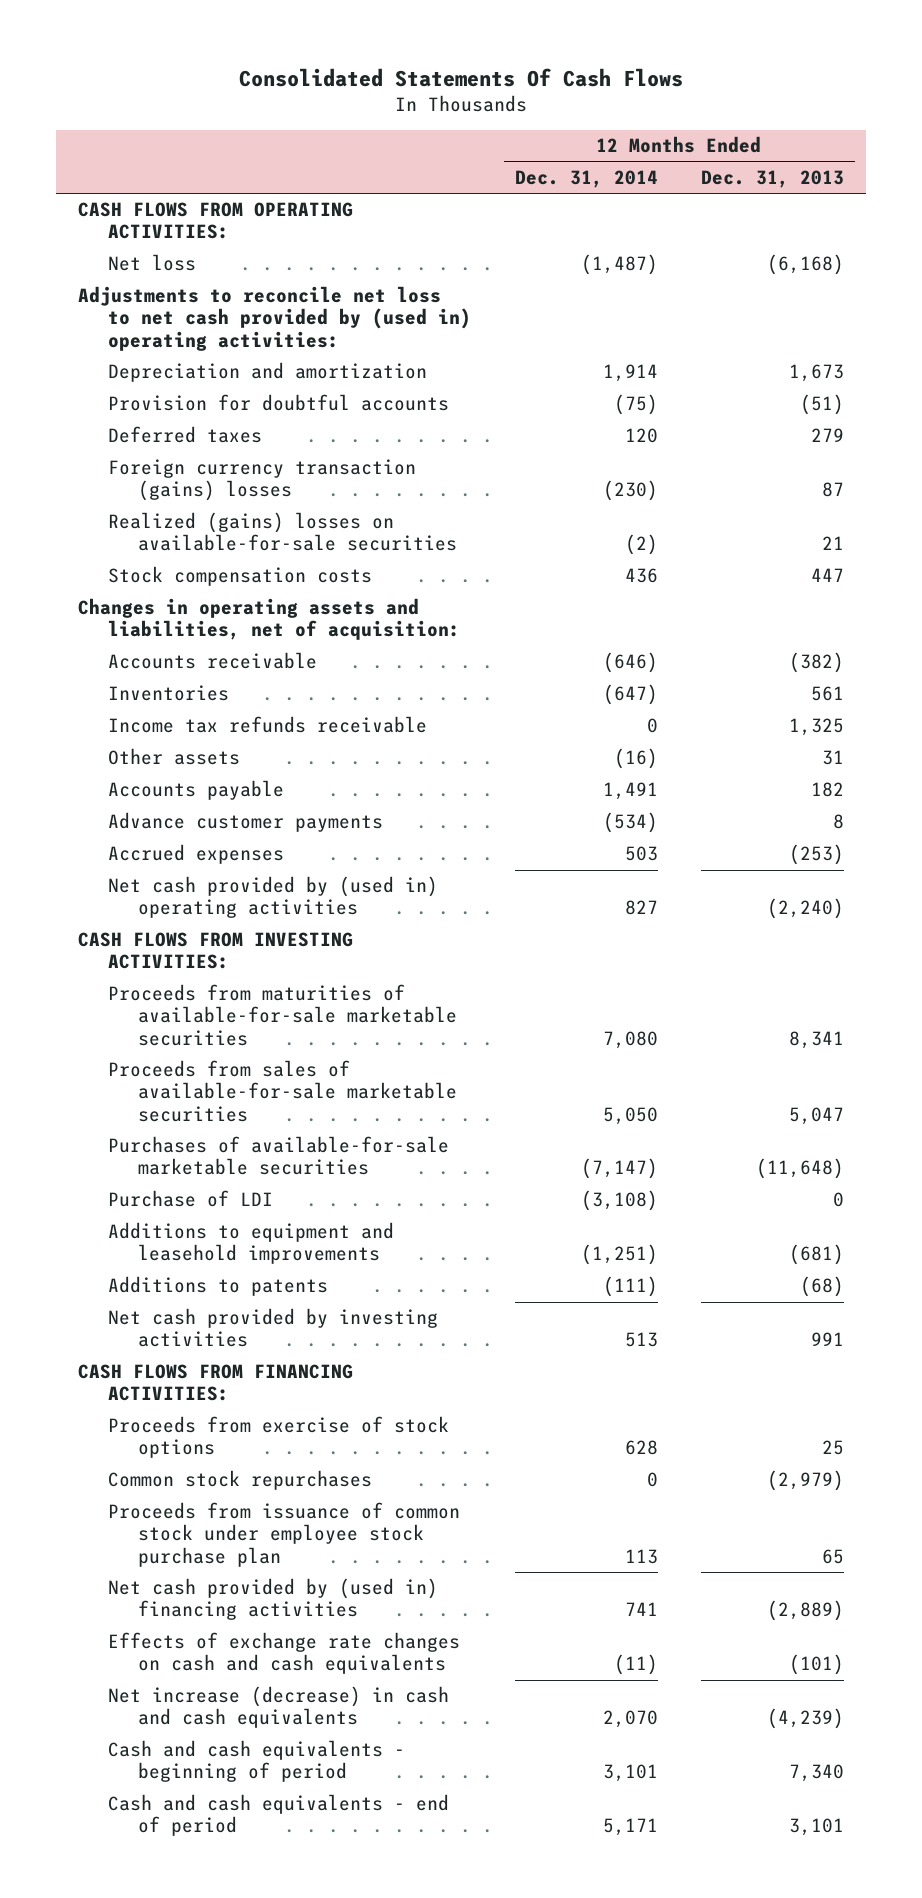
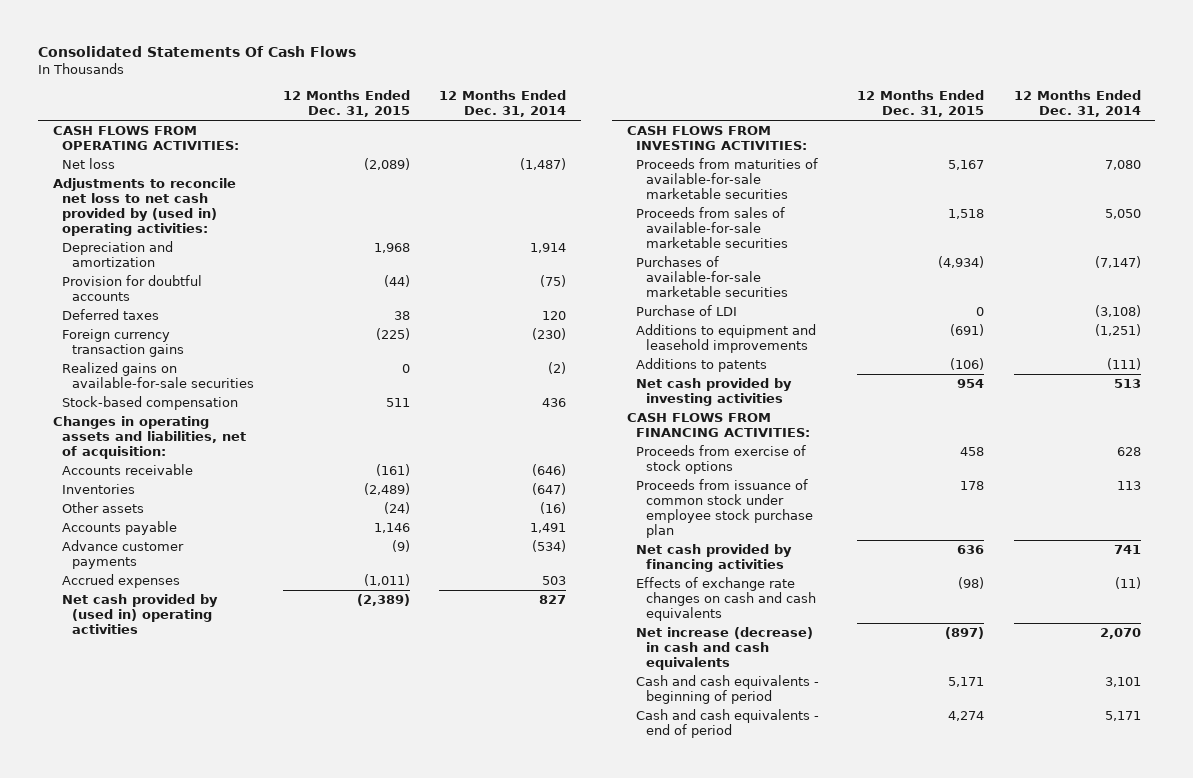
[700,170,844,189] Dec. 31, 2013 -> none
none -> [283,90,411,118] 12 Months Ended Dec. 31, 2015
[108,459,417,502] Foreign currency transaction (gains) losses -> [62,329,184,357] Foreign currency transaction gains
[108,512,458,552] Realized (gains) losses on available-for-sale securities -> [62,362,254,388] Realized gains on available-for-sale securities
[108,566,373,587] Stock compensation costs -> [62,396,239,411] Stock-based compensation
[108,716,428,734] Income tax refunds receivable -> none
[108,1470,373,1491] Common stock repurchases -> none
[108,1578,439,1621] Net cash provided by (used in) financing activities -> [636,544,793,572] Net cash provided by financing activities

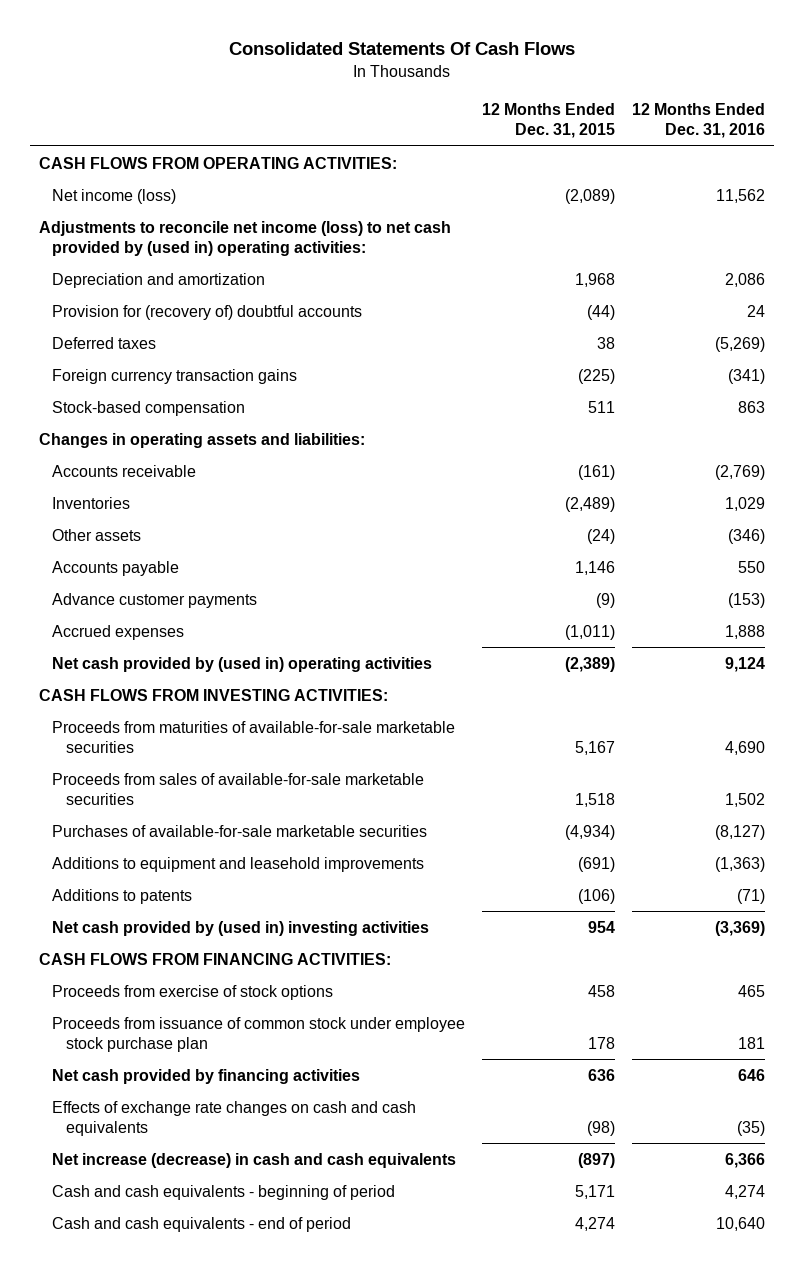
[439,90,567,118] 12 Months Ended Dec. 31, 2014 -> none
none -> [632,103,766,139] 12 Months Ended Dec. 31, 2016
[62,158,116,170] Net loss -> [52,188,177,204] Net income (loss)
[52,178,236,236] Adjustments to reconcile net loss to net cash provided by (used in) operating activities: -> [38,220,451,256] Adjustments to reconcile net income (loss) to net cash provided by (used in) operating activities:
[62,275,203,301] Provision for doubtful accounts -> [52,304,363,320] Provision for (recovery of) doubtful accounts
[62,362,254,388] Realized gains on available-for-sale securities -> none
[52,416,247,459] Changes in operating assets and liabilities, net of acquisition: -> [38,432,365,448] Changes in operating assets and liabilities:
[636,305,738,317] Purchase of LDI -> none
[636,378,793,406] Net cash provided by investing activities -> [52,920,430,936] Net cash provided by (used in) investing activities

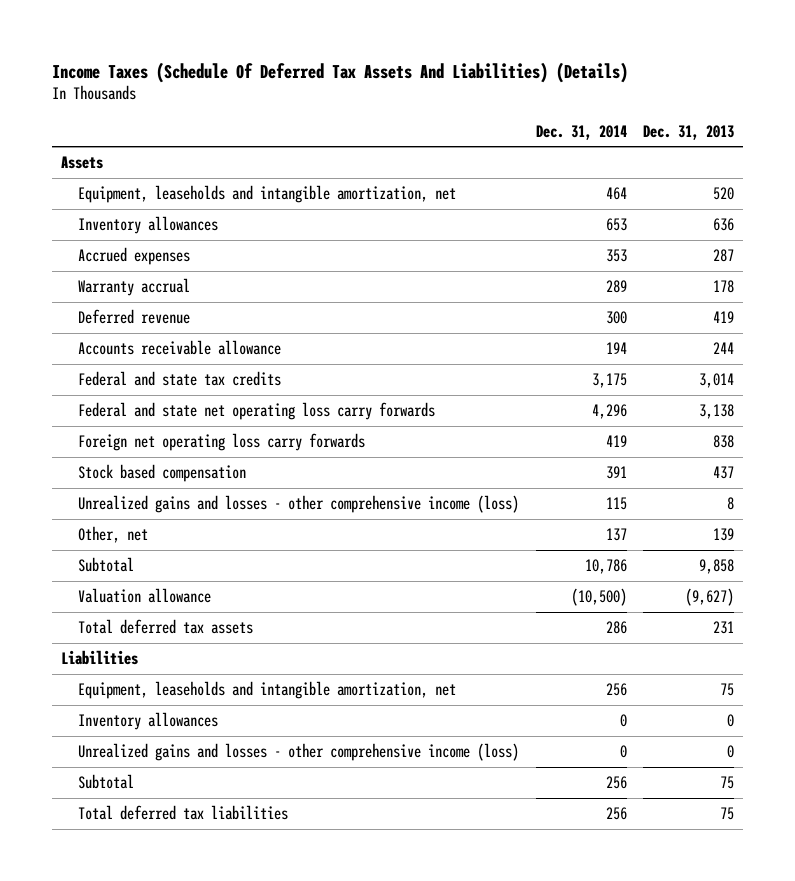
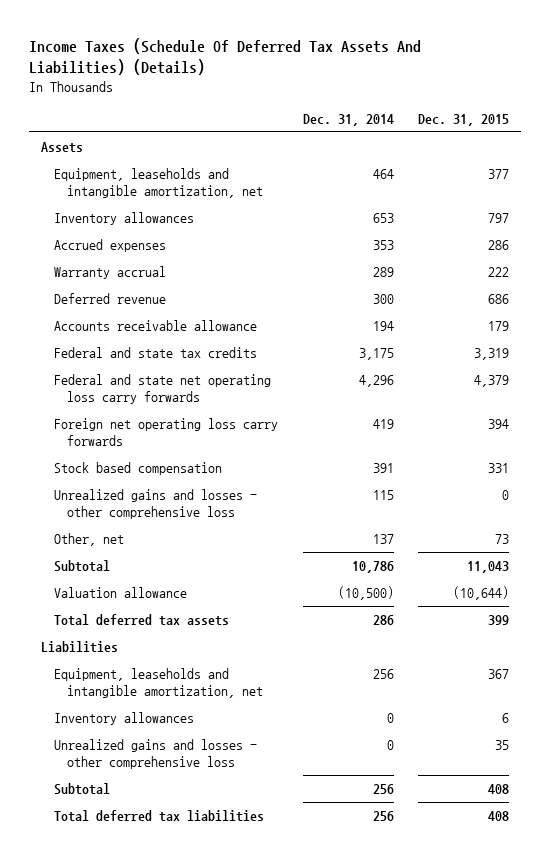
[643,124,735,140] Dec. 31, 2013 -> none
none -> [418,113,510,126] Dec. 31, 2015
[78,494,520,513] Unrealized gains and losses - other comprehensive income (loss) -> [54,488,258,519] Unrealized gains and losses - other comprehensive loss
[78,742,520,761] Unrealized gains and losses - other comprehensive income (loss) -> [54,738,258,769] Unrealized gains and losses - other comprehensive loss

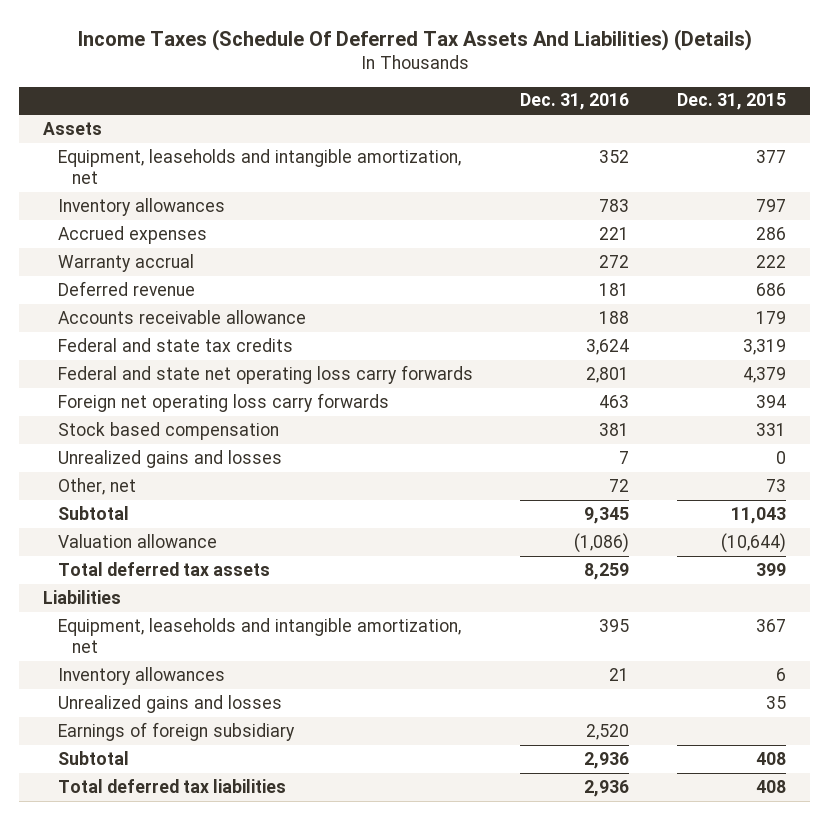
[302,113,394,126] Dec. 31, 2014 -> none
none -> [520,93,630,111] Dec. 31, 2016
[54,488,258,519] Unrealized gains and losses - other comprehensive loss -> [57,449,282,468] Unrealized gains and losses
[54,738,258,769] Unrealized gains and losses - other comprehensive loss -> [57,694,282,713] Unrealized gains and losses
none -> [57,721,295,741] Earnings of foreign subsidiary

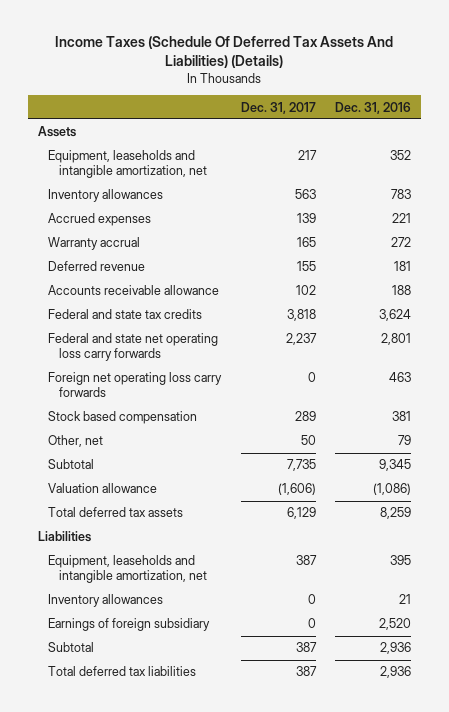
[677,93,787,111] Dec. 31, 2015 -> none
none -> [240,101,316,114] Dec. 31, 2017
[57,449,282,468] Unrealized gains and losses -> none
[609,478,630,492] 72 -> [398,435,412,446] 79
[57,694,282,713] Unrealized gains and losses -> none

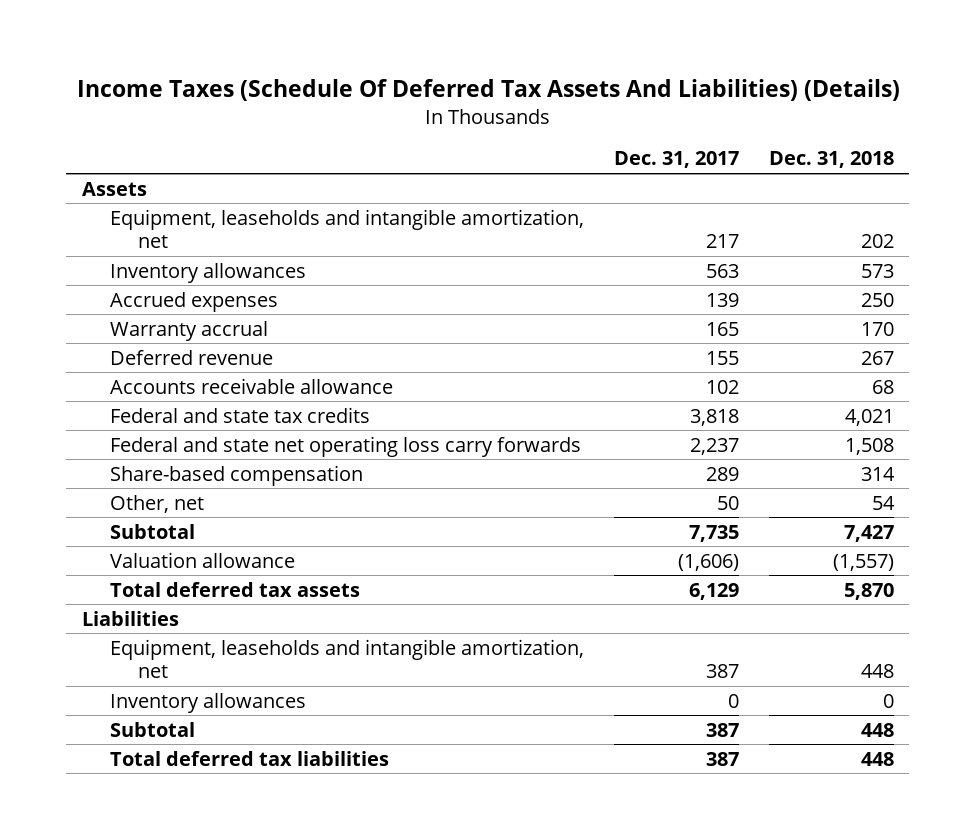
[335,101,412,114] Dec. 31, 2016 -> none
none -> [769,151,895,169] Dec. 31, 2018
[48,372,223,398] Foreign net operating loss carry forwards -> none
[48,411,198,425] Stock based compensation -> [109,464,363,486] Share-based compensation
[48,618,211,632] Earnings of foreign subsidiary -> none

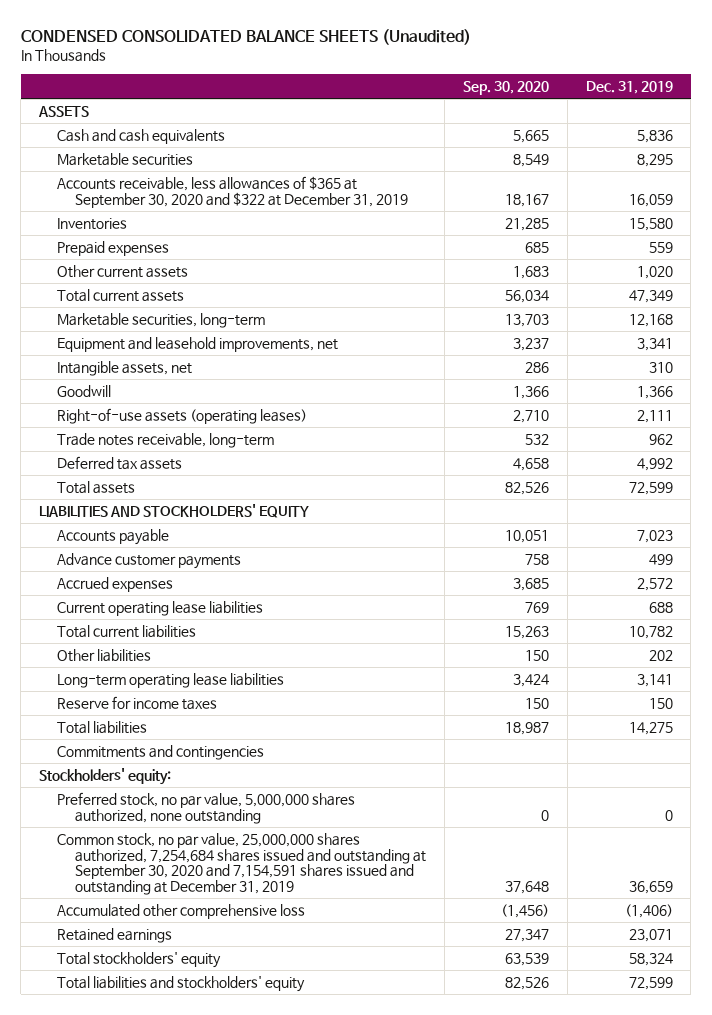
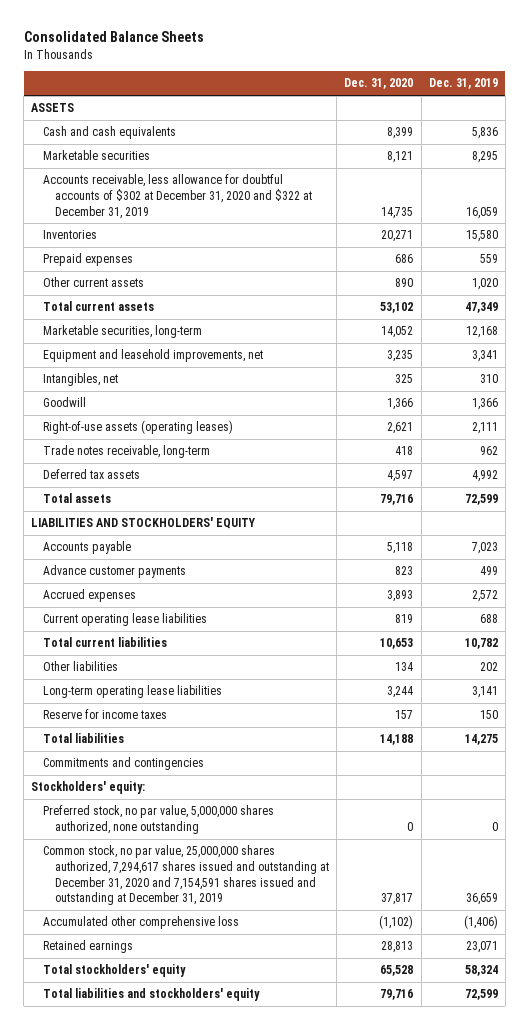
[20,28,471,45] CONDENSED CONSOLIDATED BALANCE SHEETS (Unaudited) -> [23,31,204,43] Consolidated Balance Sheets
[463,80,550,95] Sep. 30, 2020 -> none
none -> [344,78,414,90] Dec. 31, 2020
[57,175,409,208] Accounts receivable, less allowances of $365 at September 30, 2020 and $322 at December 31, 2019 -> [43,174,313,219] Accounts receivable, less allowance for doubtful accounts of $302 at December 31, 2020 and $322 at December 31, 2019
[57,360,193,376] Intangible assets, net -> [43,373,119,387] Intangibles, net
[57,832,427,896] Common stock, no par value, 25,000,000 shares authorized, 7,254,684 shares issued and outstanding at September 30, 2020 and 7,154,591 shares issued and outstanding at December 31, 2019 -> [43,845,330,906] Common stock, no par value, 25,000,000 shares authorized, 7,294,617 shares issued and outstanding at December 31, 2020 and 7,154,591 shares issued and outstanding at December 31, 2019

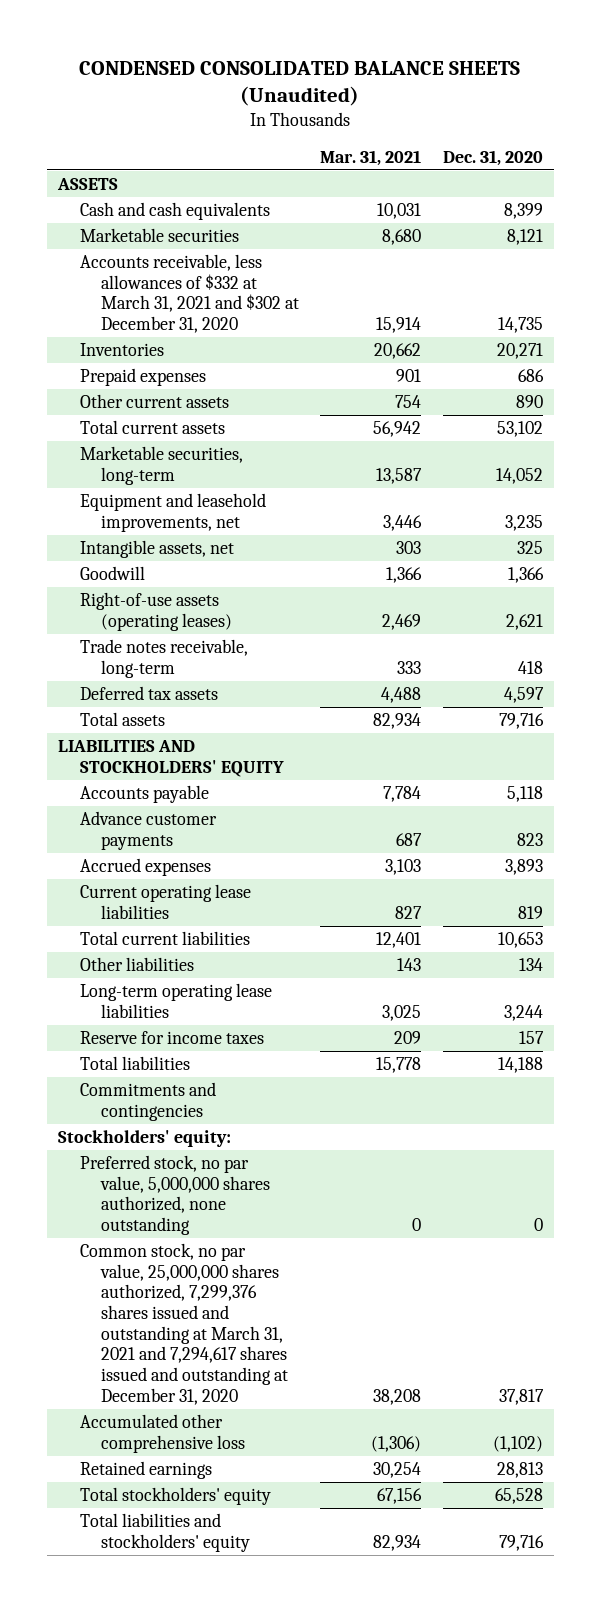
[23,31,204,43] Consolidated Balance Sheets -> [79,60,521,107] CONDENSED CONSOLIDATED BALANCE SHEETS (Unaudited)
[428,78,498,90] Dec. 31, 2019 -> none
none -> [320,149,422,166] Mar. 31, 2021
[43,174,313,219] Accounts receivable, less allowance for doubtful accounts of $302 at December 31, 2020 and $322 at December 31, 2019 -> [79,254,300,334] Accounts receivable, less allowances of $332 at March 31, 2021 and $302 at December 31, 2020
[43,373,119,387] Intangibles, net -> [79,540,234,559] Intangible assets, net
[43,845,330,906] Common stock, no par value, 25,000,000 shares authorized, 7,294,617 shares issued and outstanding at December 31, 2020 and 7,154,591 shares issued and outstanding at December 31, 2019 -> [79,1243,289,1405] Common stock, no par value, 25,000,000 shares authorized, 7,299,376 shares issued and outstanding at March 31, 2021 and 7,294,617 shares issued and outstanding at December 31, 2020

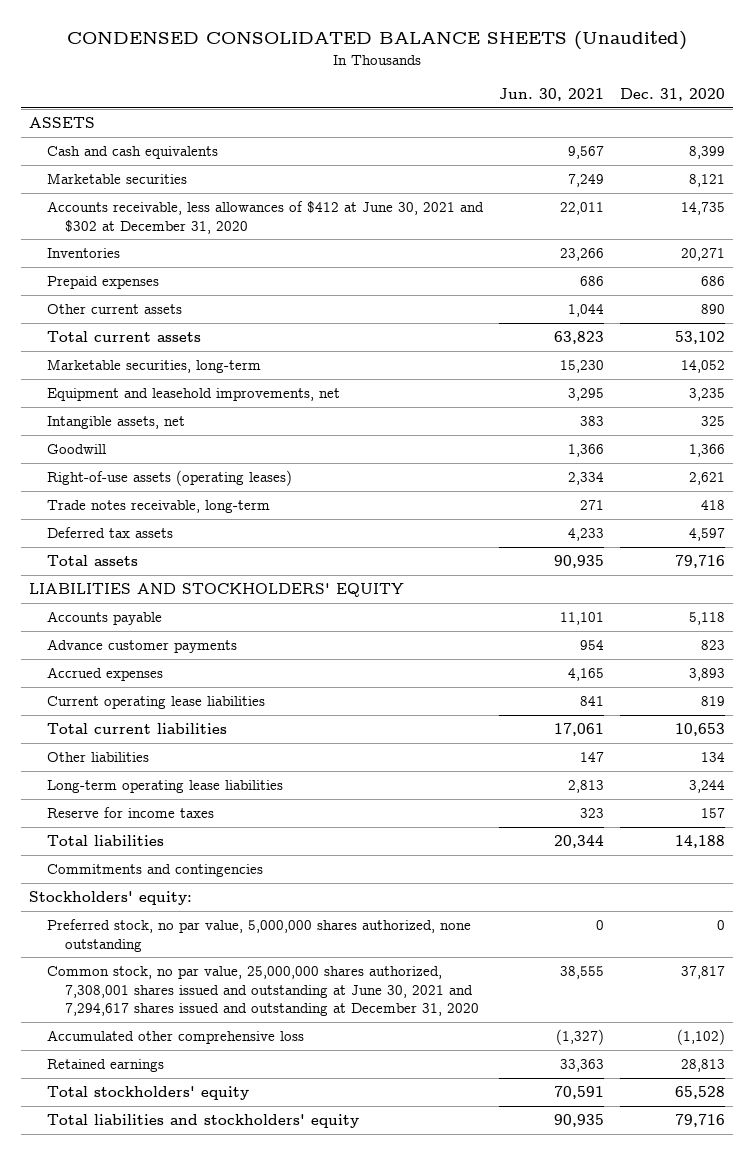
[320,149,422,166] Mar. 31, 2021 -> none
none -> [498,87,604,101] Jun. 30, 2021
[79,254,300,334] Accounts receivable, less allowances of $332 at March 31, 2021 and $302 at December 31, 2020 -> [46,201,484,234] Accounts receivable, less allowances of $412 at June 30, 2021 and $302 at December 31, 2020
[79,1243,289,1405] Common stock, no par value, 25,000,000 shares authorized, 7,299,376 shares issued and outstanding at March 31, 2021 and 7,294,617 shares issued and outstanding at December 31, 2020 -> [46,966,479,1016] Common stock, no par value, 25,000,000 shares authorized, 7,308,001 shares issued and outstanding at June 30, 2021 and 7,294,617 shares issued and outstanding at December 31, 2020

